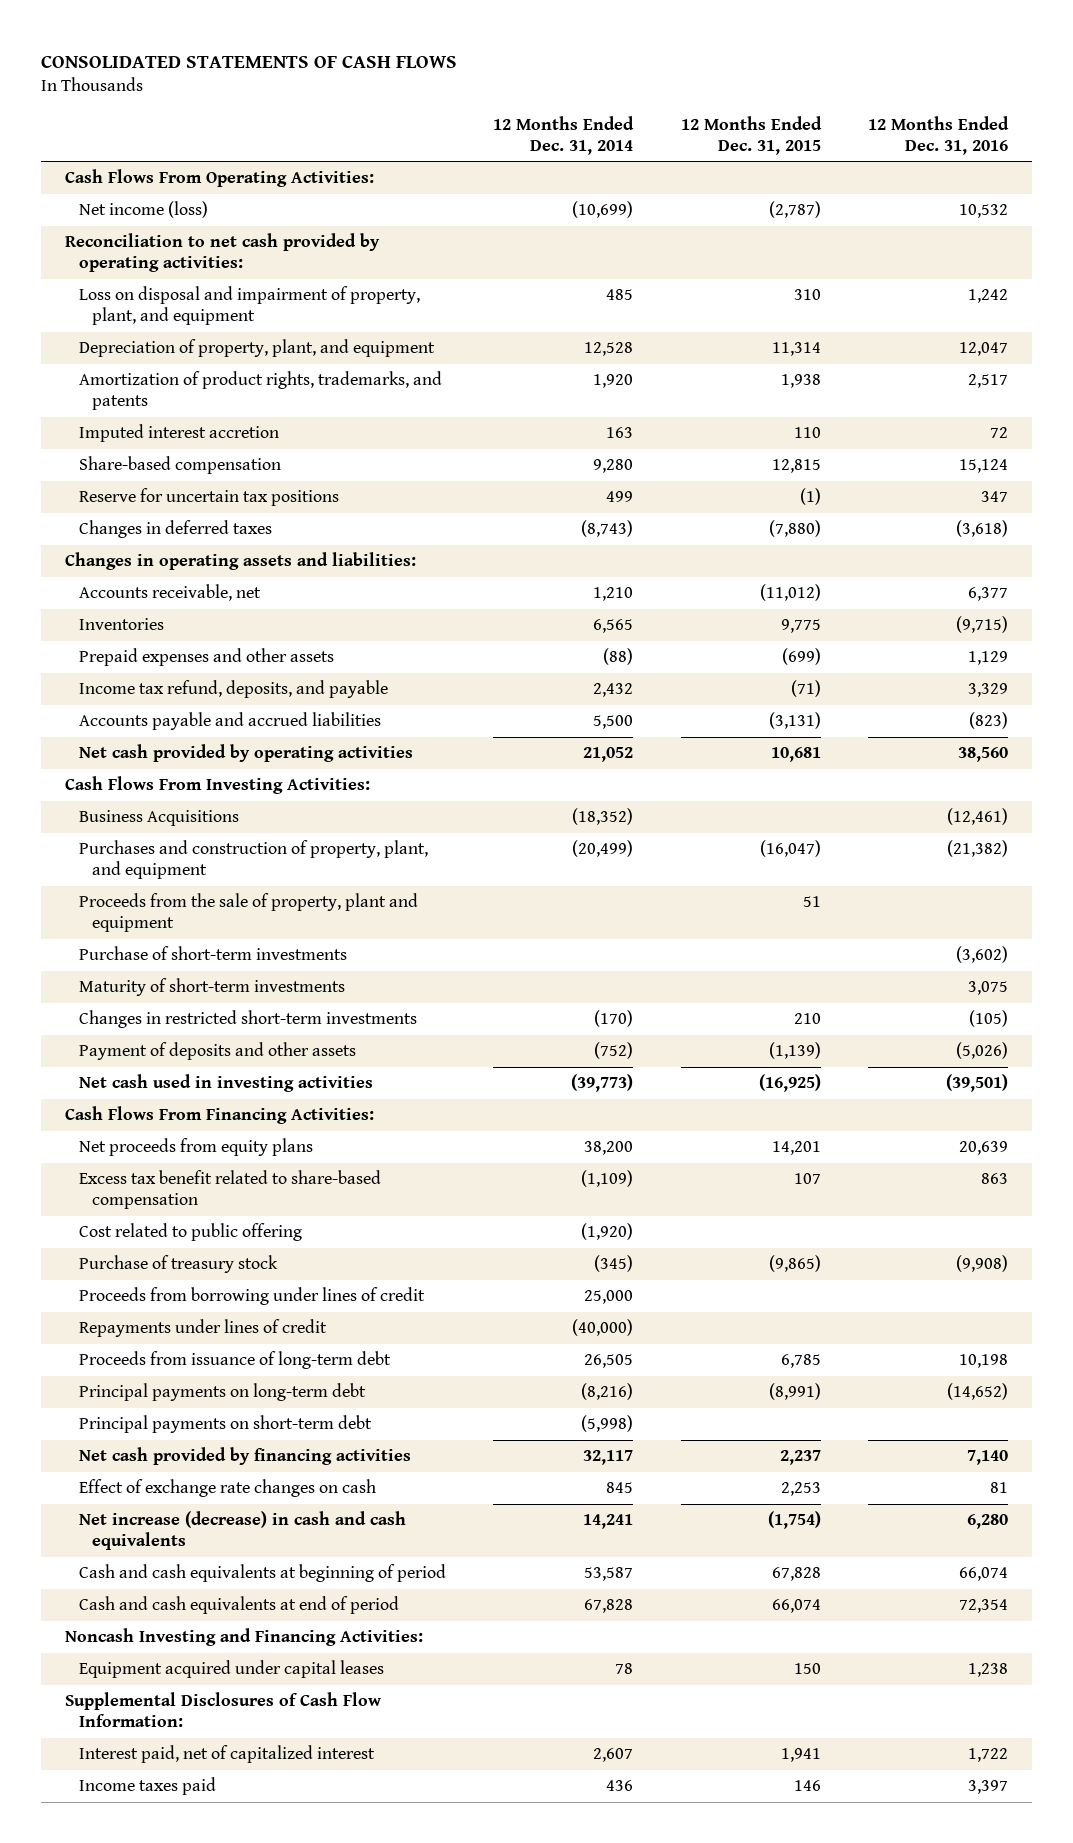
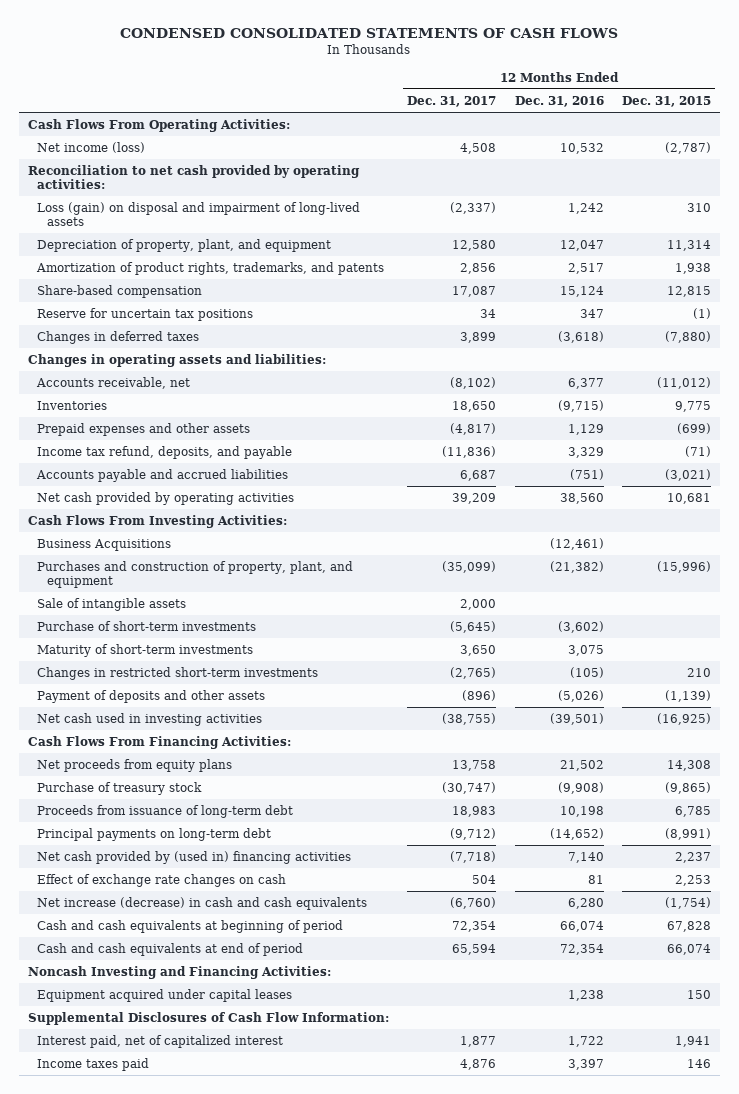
[41,55,458,69] CONSOLIDATED STATEMENTS OF CASH FLOWS -> [120,27,619,38] CONDENSED CONSOLIDATED STATEMENTS OF CASH FLOWS
[493,115,635,156] 12 Months Ended Dec. 31, 2014 -> none
none -> [407,95,497,107] Dec. 31, 2017
[78,286,420,326] Loss on disposal and impairment of property, plant, and equipment -> [37,201,361,227] Loss (gain) on disposal and impairment of long-lived assets
[78,424,279,443] Imputed interest accretion -> none
[768,712,821,730] (3,131) -> [664,468,711,481] (3,021)
[969,712,1009,730] (823) -> [569,468,604,480] (751)
[78,893,418,933] Proceeds from the sale of property, plant and equipment -> none
[759,840,821,858] (16,047) -> [656,560,711,573] (15,996)
none -> [37,597,187,611] Sale of intangible assets
[78,1170,381,1210] Excess tax benefit related to share-based compensation -> none
[78,1223,302,1242] Cost related to public offering -> none
[771,1141,821,1156] 14,201 -> [666,759,711,771] 14,308
[959,1141,1009,1156] 20,639 -> [559,759,604,771] 21,502
[78,1287,425,1306] Proceeds from borrowing under lines of credit -> none
[78,1319,327,1338] Repayments under lines of credit -> none
[78,1415,372,1434] Principal payments on short-term debt -> none
[78,1447,411,1466] Net cash provided by financing activities -> [37,850,352,864] Net cash provided by (used in) financing activities

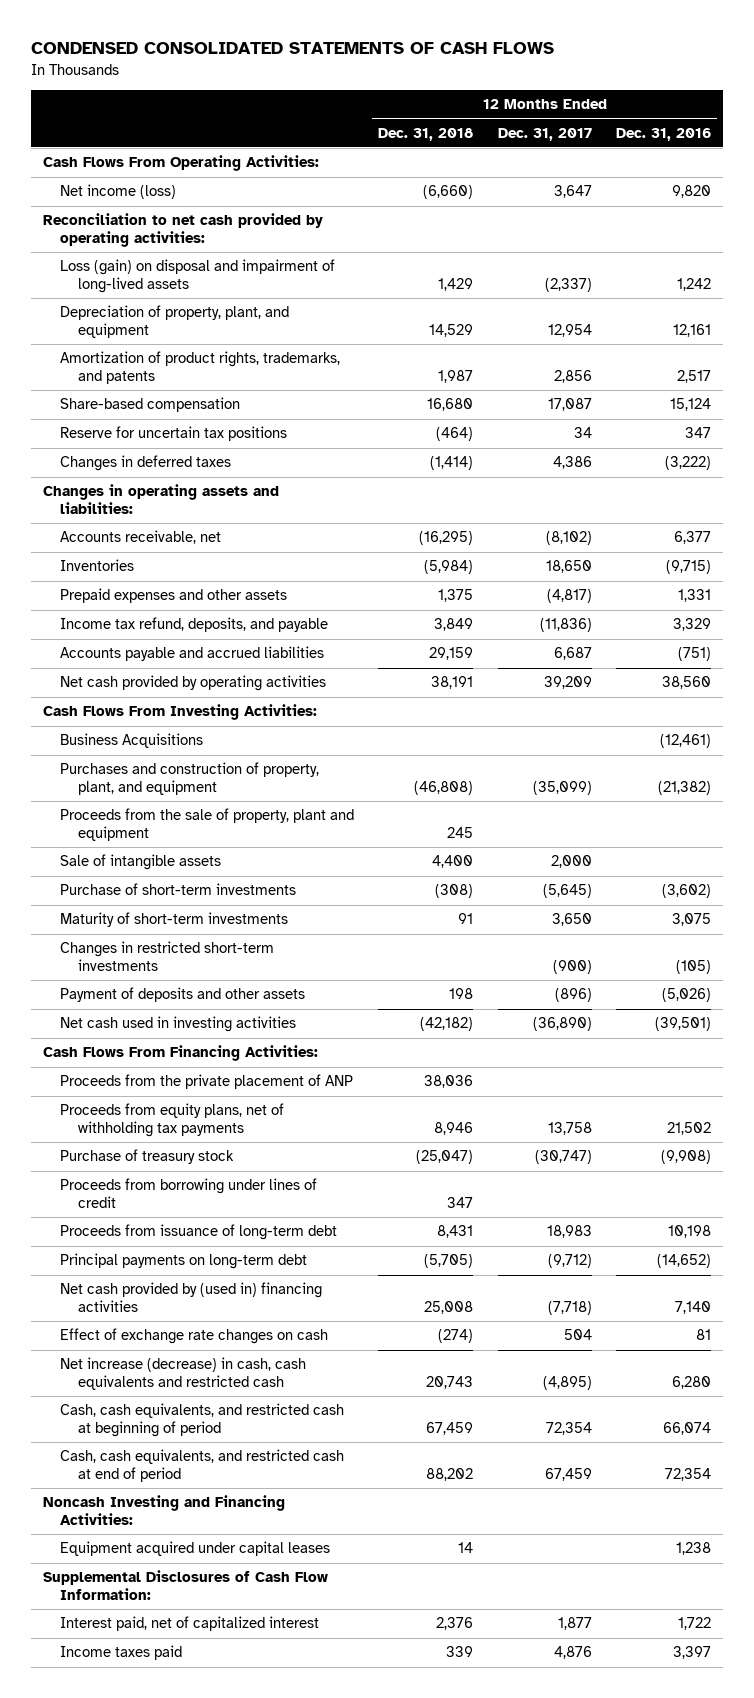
[621,95,711,107] Dec. 31, 2015 -> none
none -> [378,127,474,141] Dec. 31, 2018
[460,142,497,154] 4,508 -> [553,185,592,199] 3,647
[559,142,604,154] 10,532 -> [671,185,711,199] 9,820
[452,239,497,251] 12,580 -> [547,323,592,337] 12,954
[559,239,604,251] 12,047 -> [672,323,711,337] 12,161
[460,331,497,343] 3,899 -> [552,456,592,470] 4,386
[557,330,604,343] (3,618) -> [664,456,711,471] (3,222)
[567,423,604,435] 1,129 -> [677,589,711,603] 1,331
none -> [60,808,355,841] Proceeds from the sale of property, plant and equipment
[450,666,497,679] (2,765) -> [552,959,592,974] (900)
[442,712,497,725] (38,755) -> [532,1017,592,1032] (36,890)
none -> [60,1074,354,1090] Proceeds from the private placement of ANP
[37,758,233,772] Net proceeds from equity plans -> [60,1103,285,1137] Proceeds from equity plans, net of withholding tax payments
none -> [60,1178,318,1208] Proceeds from borrowing under lines of credit
[37,896,368,910] Net increase (decrease) in cash and cash equivalents -> [60,1357,307,1390] Net increase (decrease) in cash, cash equivalents and restricted cash
[450,896,497,909] (6,760) -> [542,1375,592,1390] (4,895)
[37,919,344,933] Cash and cash equivalents at beginning of period -> [60,1403,345,1437] Cash, cash equivalents, and restricted cash at beginning of period
[37,942,304,956] Cash and cash equivalents at end of period -> [60,1449,345,1482] Cash, cash equivalents, and restricted cash at end of period
[452,943,497,955] 65,594 -> [544,1467,592,1481] 67,459

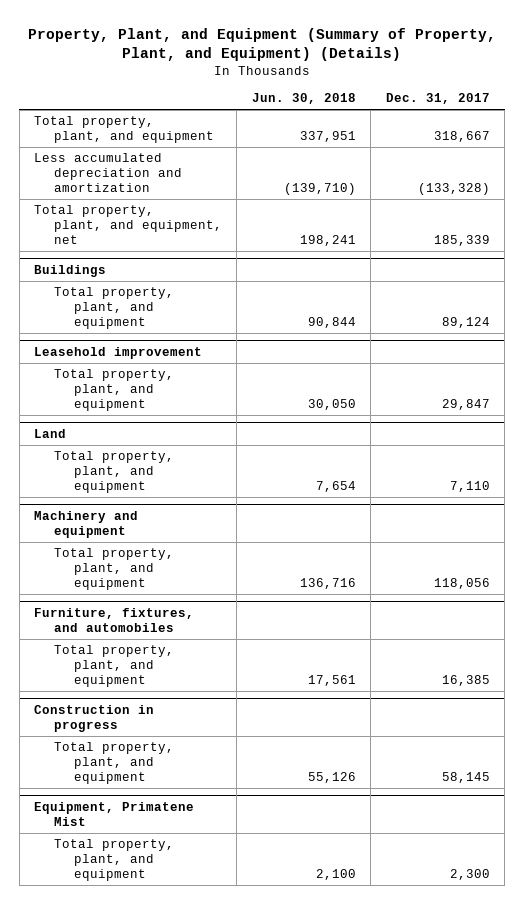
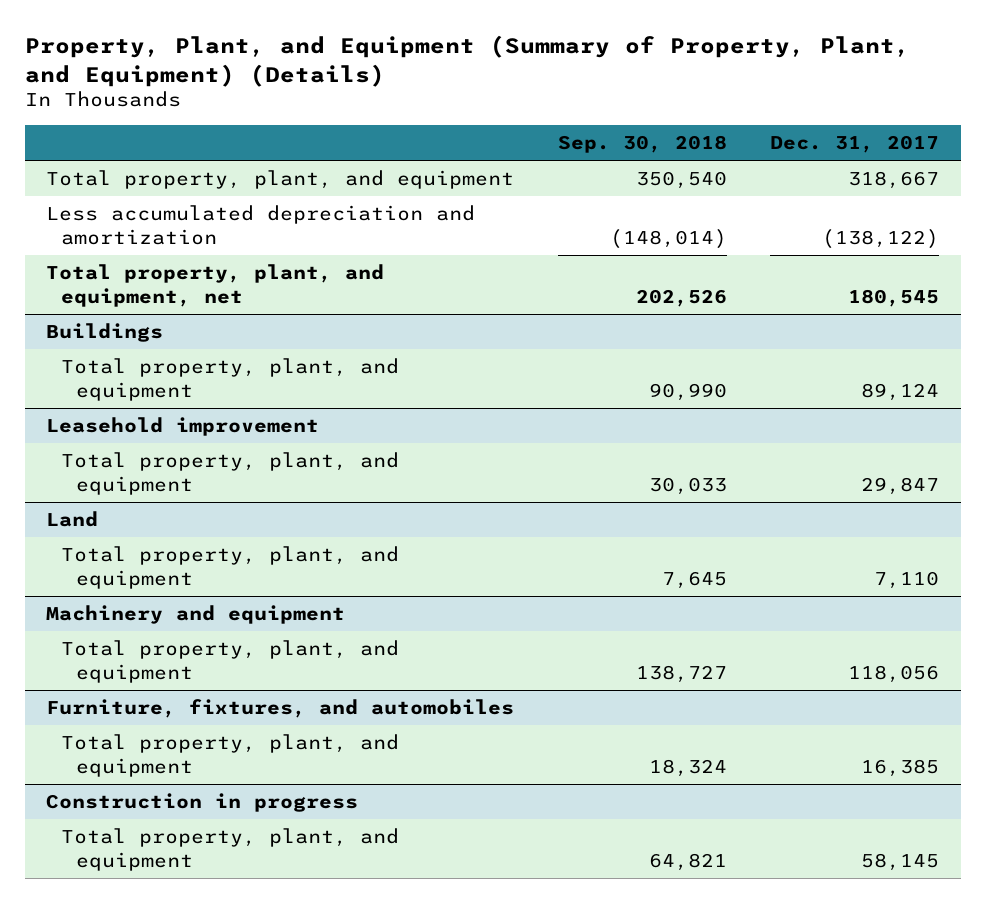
[251,93,356,105] Jun. 30, 2018 -> none
none -> [557,134,727,153] Sep. 30, 2018
[417,183,490,196] (133,328) -> [822,228,940,249] (138,122)
[433,235,490,247] 185,339 -> [848,288,940,307] 180,545
[34,801,195,826] Equipment, Primatene Mist -> none
[53,839,174,882] Total property, plant, and equipment -> none

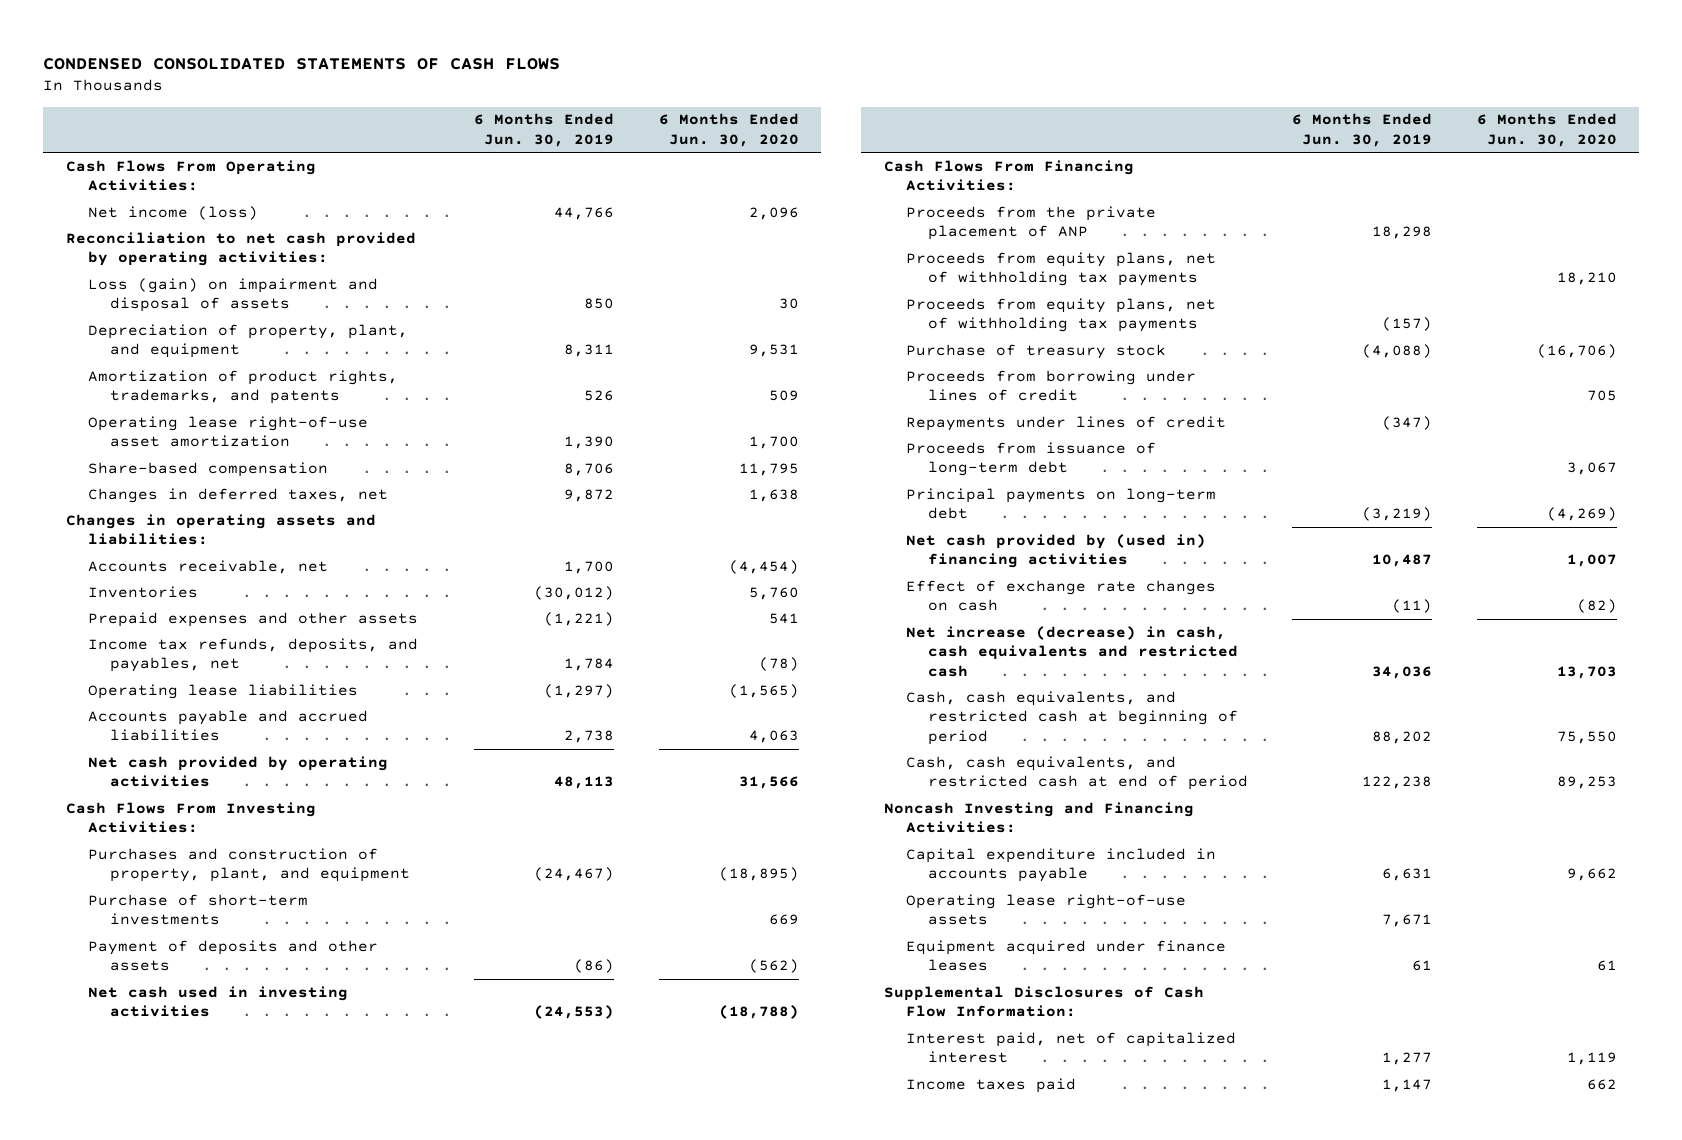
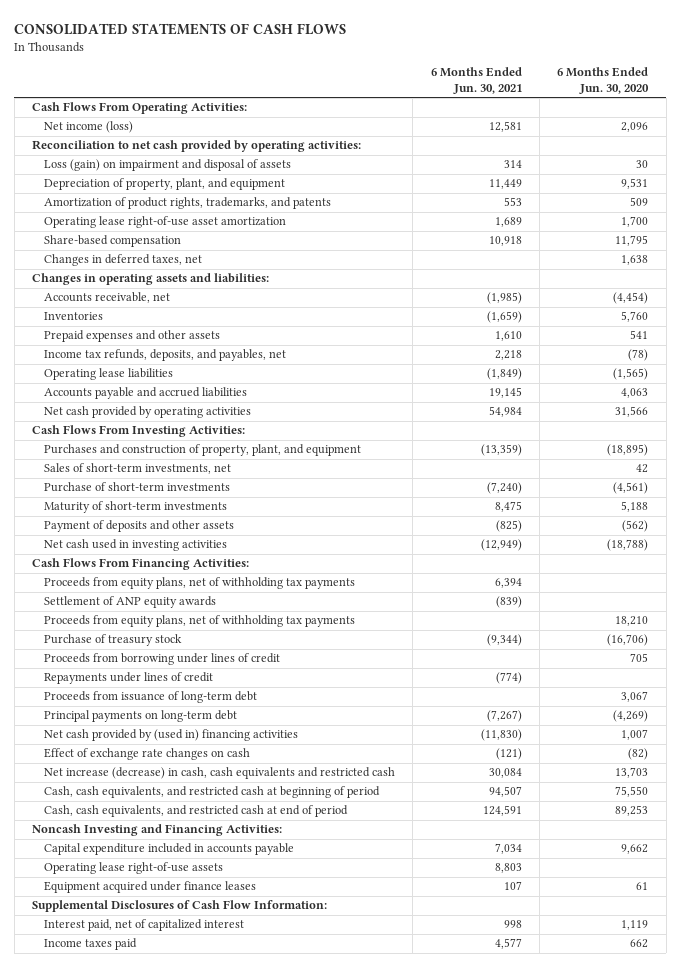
[43,57,561,70] CONDENSED CONSOLIDATED STATEMENTS OF CASH FLOWS -> [14,22,347,35] CONSOLIDATED STATEMENTS OF CASH FLOWS
[474,113,615,148] 6 Months Ended Jun. 30, 2019 -> none
none -> [430,67,522,94] 6 Months Ended Jun. 30, 2021
none -> [43,463,231,475] Sales of short-term investments, net
[768,914,799,926] 669 -> [613,482,649,495] (4,561)
none -> [43,501,227,514] Maturity of short-term investments
[905,205,1156,241] Proceeds from the private placement of ANP -> none
none -> [43,596,216,609] Settlement of ANP equity awards
[905,251,1216,287] Proceeds from equity plans, net of withholding tax payments -> [43,615,355,628] Proceeds from equity plans, net of withholding tax payments

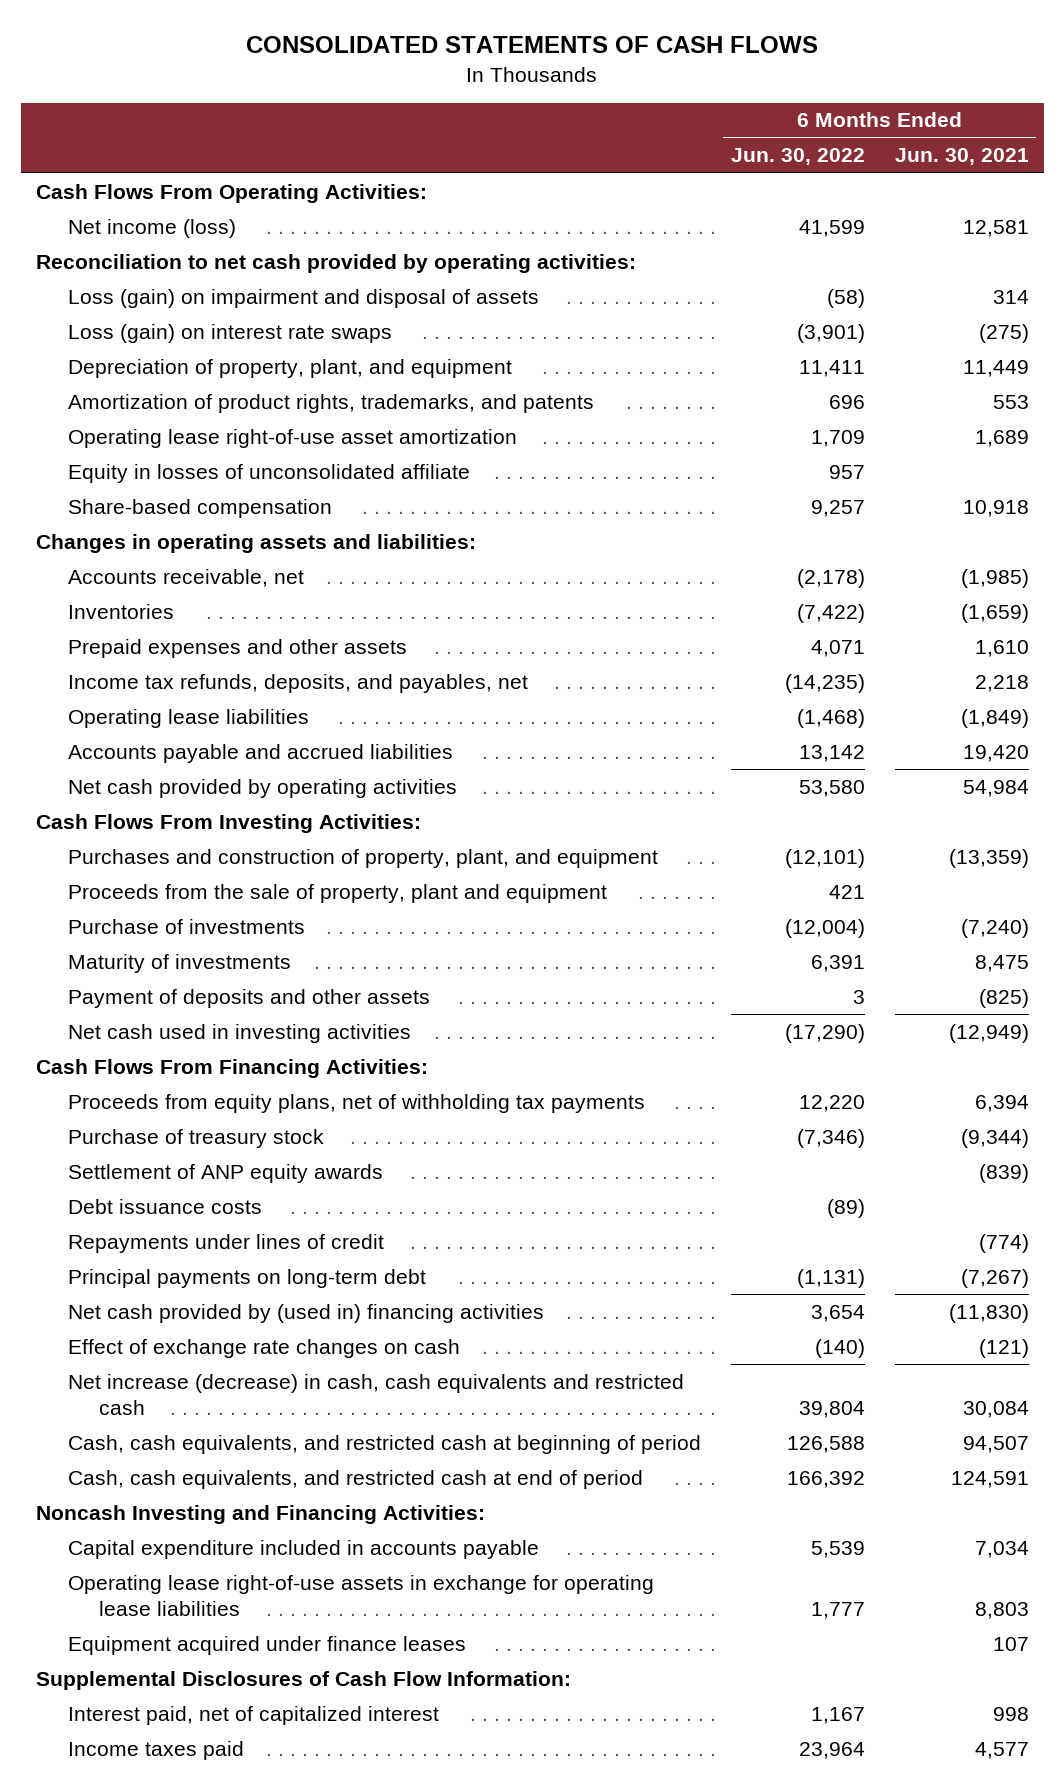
[557,67,650,94] 6 Months Ended Jun. 30, 2020 -> none
none -> [730,148,865,166] Jun. 30, 2022
none -> [67,323,392,343] Loss (gain) on interest rate swaps
none -> [67,463,470,483] Equity in losses of unconsolidated affiliate
[43,254,202,267] Changes in deferred taxes, net -> none
[488,387,522,399] 19,145 -> [962,744,1029,762] 19,420
[43,463,231,475] Sales of short-term investments, net -> none
none -> [67,883,607,903] Proceeds from the sale of property, plant and equipment
[43,482,230,493] Purchase of short-term investments -> [67,918,305,934] Purchase of investments
[43,501,227,514] Maturity of short-term investments -> [67,953,291,973] Maturity of investments
[43,615,355,628] Proceeds from equity plans, net of withholding tax payments -> none
[43,653,280,666] Proceeds from borrowing under lines of credit -> none
[43,596,216,609] Settlement of ANP equity awards -> [67,1163,383,1183] Settlement of ANP equity awards
none -> [67,1198,262,1214] Debt issuance costs
[43,691,257,704] Proceeds from issuance of long-term debt -> none
[43,862,223,875] Operating lease right-of-use assets -> [67,1574,654,1616] Operating lease right-of-use assets in exchange for operating lease liabilities

